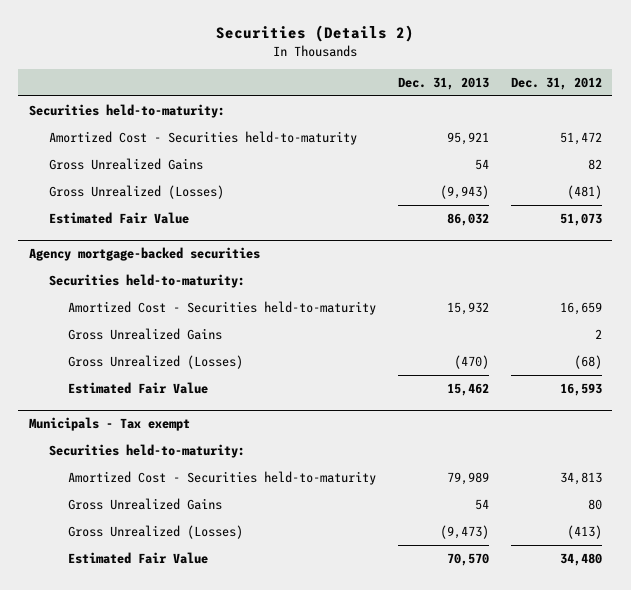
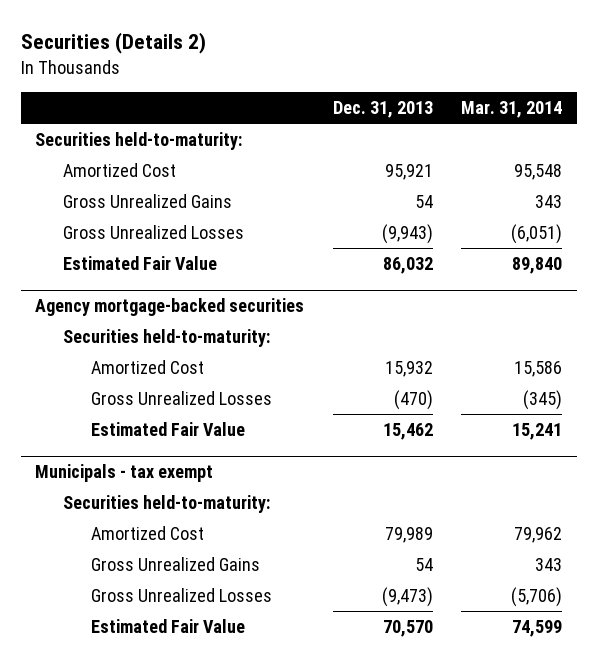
[510,76,602,90] Dec. 31, 2012 -> none
none -> [461,100,563,118] Mar. 31, 2014
[48,130,357,145] Amortized Cost - Securities held-to-maturity -> [63,163,177,178] Amortized Cost
[48,184,224,199] Gross Unrealized (Losses) -> [63,225,245,240] Gross Unrealized Losses
[68,327,223,340] Gross Unrealized Gains -> none
[68,300,377,315] Amortized Cost - Securities held-to-maturity -> [91,360,205,375] Amortized Cost
[68,354,244,369] Gross Unrealized (Losses) -> [91,391,273,406] Gross Unrealized Losses
[29,417,191,432] Municipals - Tax exempt -> [35,464,214,483] Municipals - tax exempt
[68,470,377,485] Amortized Cost - Securities held-to-maturity -> [91,526,205,541] Amortized Cost
[68,524,244,539] Gross Unrealized (Losses) -> [91,588,273,603] Gross Unrealized Losses

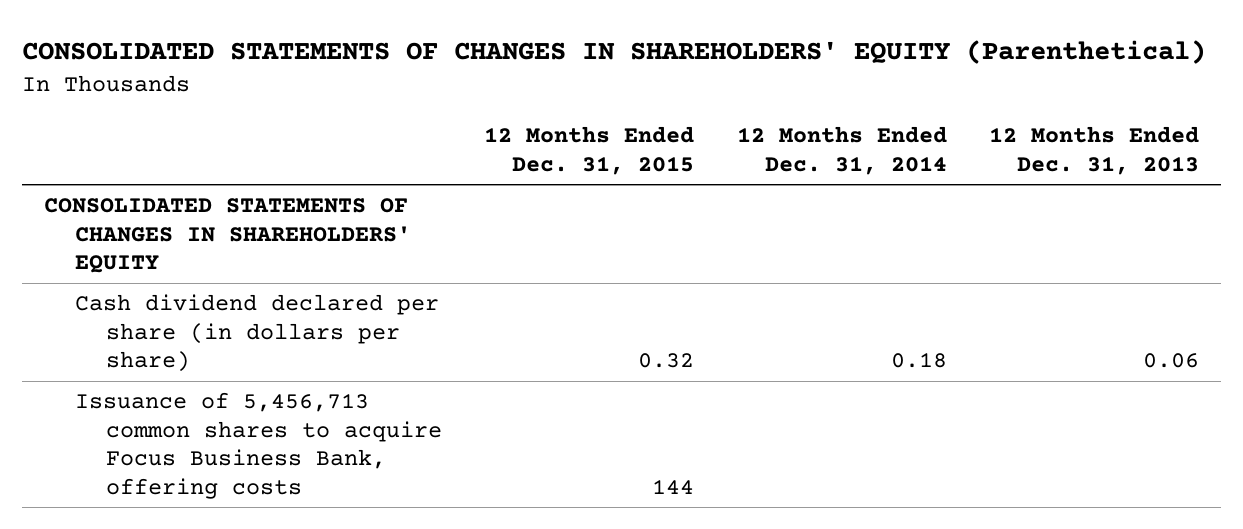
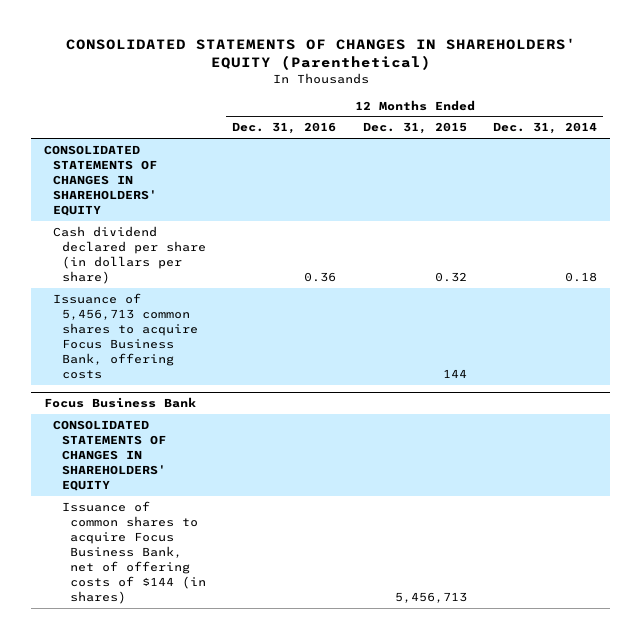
[989,126,1200,175] 12 Months Ended Dec. 31, 2013 -> none
none -> [232,122,337,135] Dec. 31, 2016
none -> [44,397,197,409] Focus Business Bank
none -> [52,419,166,491] CONSOLIDATED STATEMENTS OF CHANGES IN SHAREHOLDERS' EQUITY
none -> [61,500,207,604] Issuance of common shares to acquire Focus Business Bank, net of offering costs of $144 (in shares)

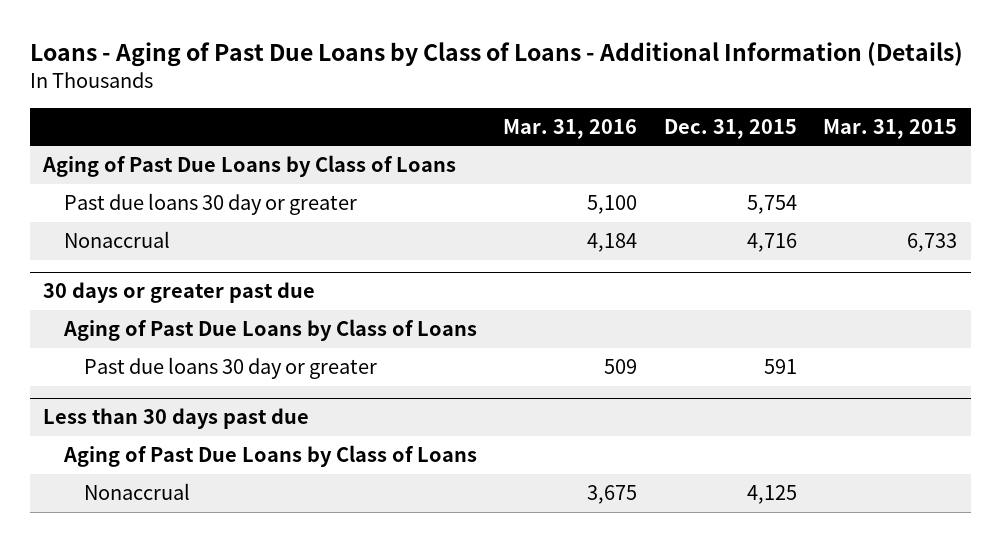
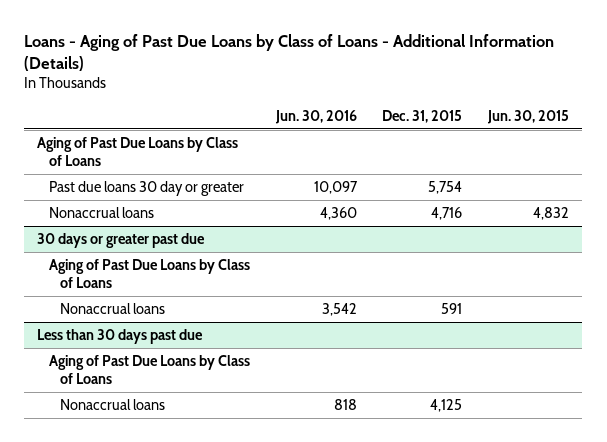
[503,118,638,139] Mar. 31, 2016 -> none
[823,118,958,139] Mar. 31, 2015 -> none
none -> [274,109,357,124] Jun. 30, 2016
none -> [487,109,570,124] Jun. 30, 2015
[63,231,170,249] Nonaccrual -> [48,207,154,219] Nonaccrual loans
[84,357,378,380] Past due loans 30 day or greater -> [59,303,165,315] Nonaccrual loans
[84,483,191,501] Nonaccrual -> [59,399,165,411] Nonaccrual loans

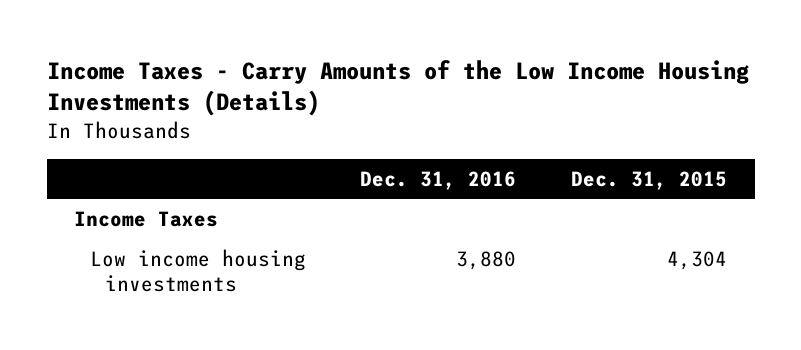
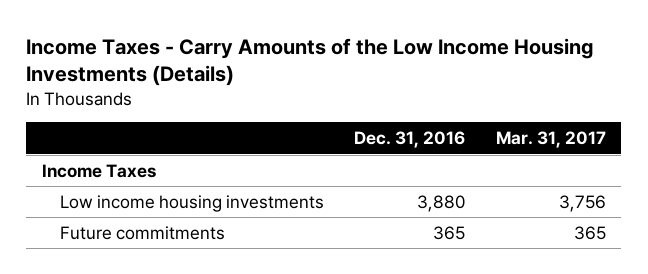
[571,170,728,190] Dec. 31, 2015 -> none
none -> [496,131,607,149] Mar. 31, 2017
none -> [59,225,225,240] Future commitments

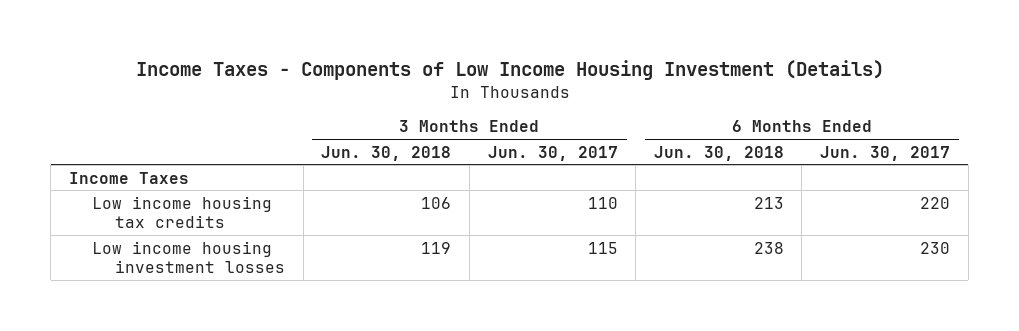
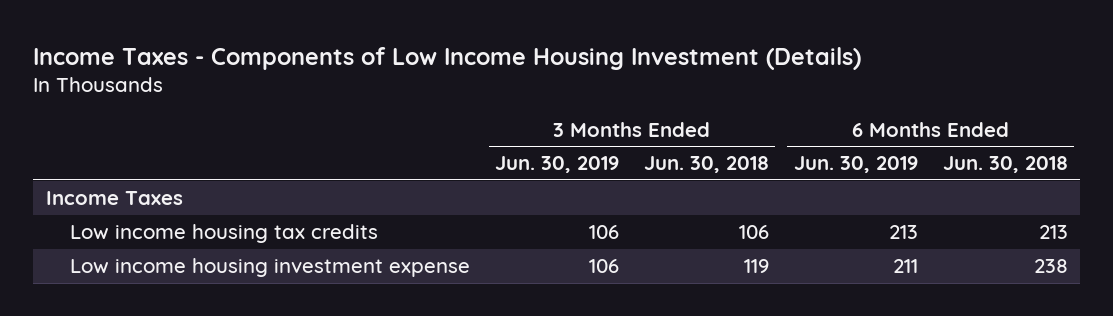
[487,145,618,161] Jun. 30, 2017 -> none
[819,145,950,161] Jun. 30, 2017 -> none
none -> [494,156,619,174] Jun. 30, 2019
none -> [793,156,918,174] Jun. 30, 2019
[92,240,286,274] Low income housing investment losses -> [69,258,470,278] Low income housing investment expense

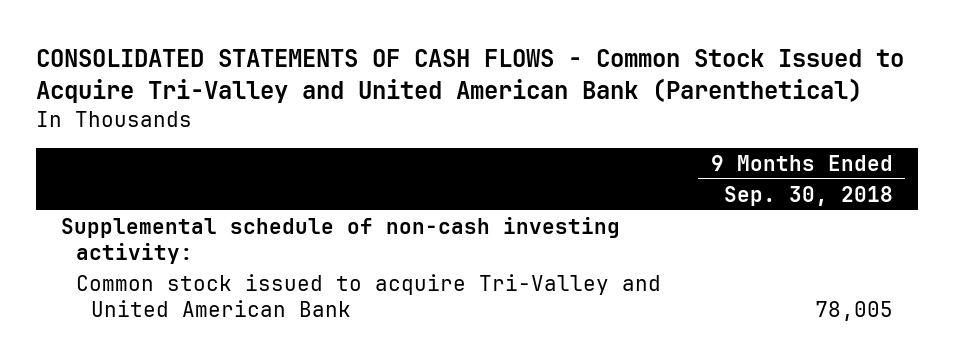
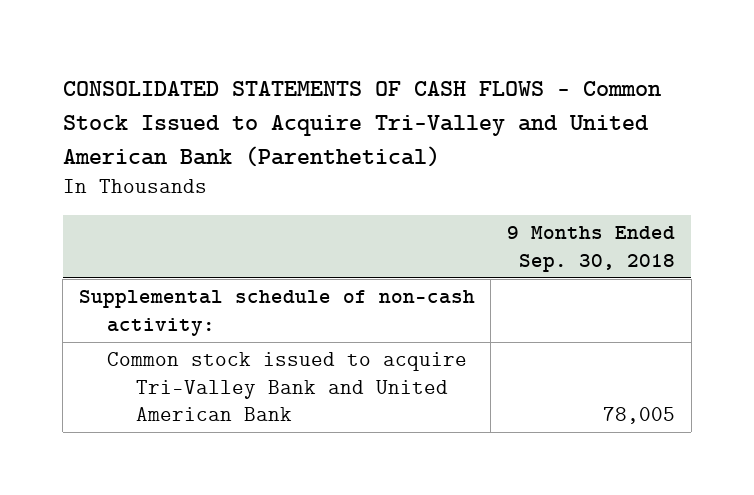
[60,217,620,264] Supplemental schedule of non-cash investing activity: -> [78,290,475,336] Supplemental schedule of non-cash activity:
[75,274,661,317] Common stock issued to acquire Tri-Valley and United American Bank -> [107,352,468,422] Common stock issued to acquire Tri-Valley Bank and United American Bank

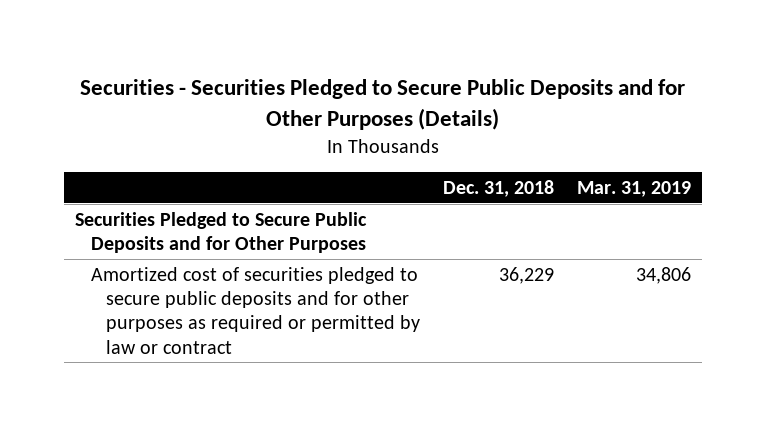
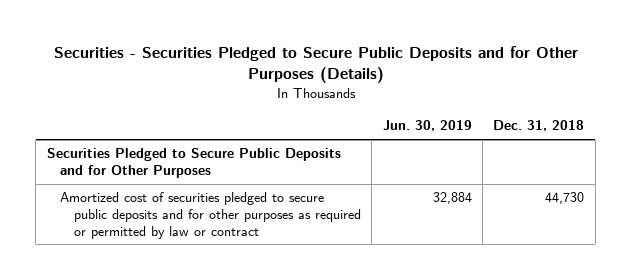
[576,181,691,198] Mar. 31, 2019 -> none
none -> [382,120,472,132] Jun. 30, 2019
[498,266,554,284] 36,229 -> [545,192,585,205] 44,730

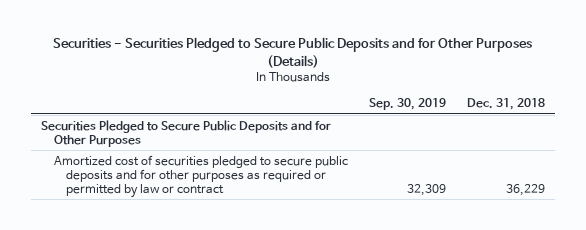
[382,120,472,132] Jun. 30, 2019 -> none
none -> [368,98,446,111] Sep. 30, 2019
[545,192,585,205] 44,730 -> [505,183,545,196] 36,229

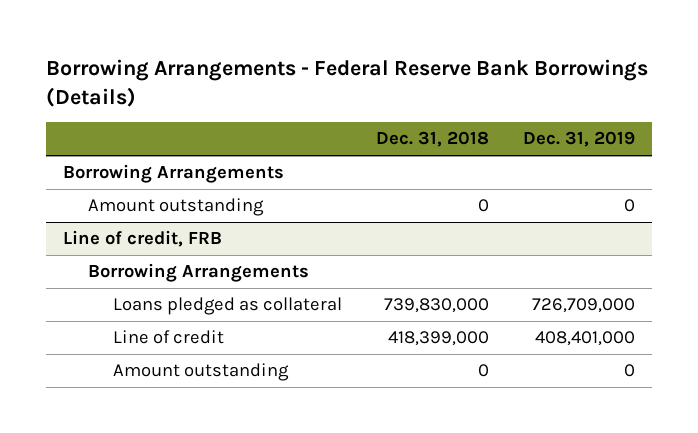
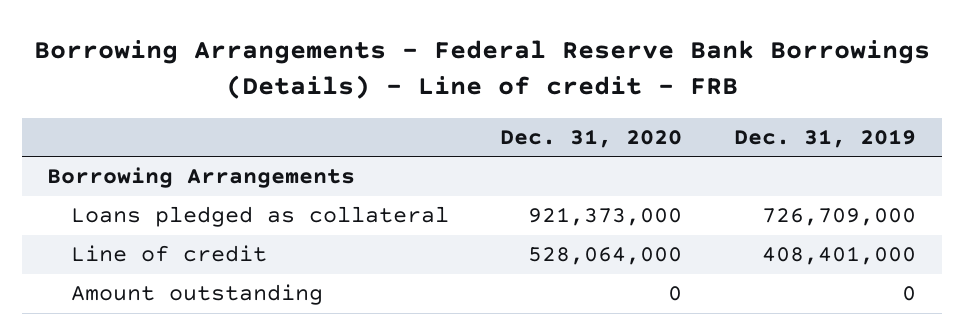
[46,58,649,107] Borrowing Arrangements - Federal Reserve Bank Borrowings (Details) -> [33,39,930,100] Borrowing Arrangements - Federal Reserve Bank Borrowings (Details) - Line of credit - FRB
[375,131,489,148] Dec. 31, 2018 -> none
none -> [500,128,683,148] Dec. 31, 2020
[87,198,264,217] Amount outstanding -> none
[63,230,223,248] Line of credit, FRB -> none
[87,263,309,283] Borrowing Arrangements -> none

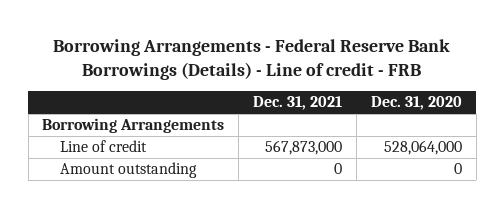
[733,128,916,148] Dec. 31, 2019 -> none
none -> [253,96,343,111] Dec. 31, 2021
[70,206,449,228] Loans pledged as collateral -> none

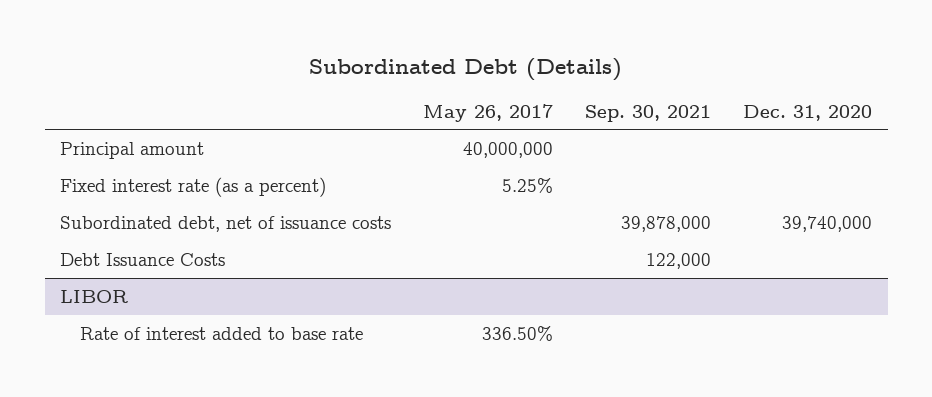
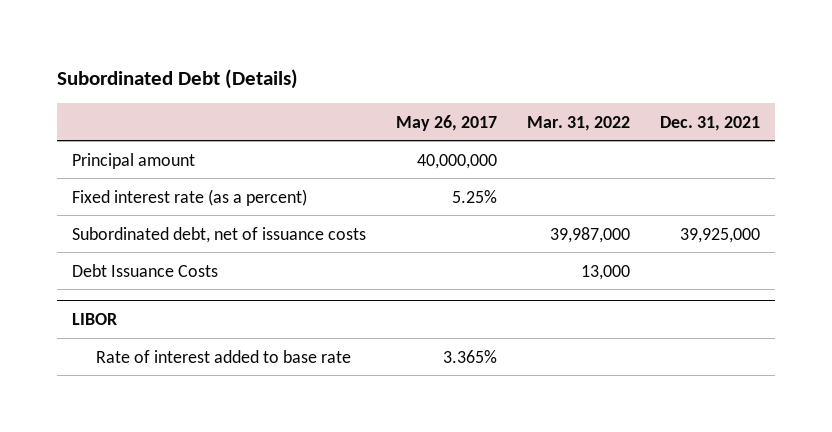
[585,104,712,122] Sep. 30, 2021 -> none
[743,104,873,121] Dec. 31, 2020 -> none
none -> [526,115,630,131] Mar. 31, 2022
none -> [660,115,761,131] Dec. 31, 2021
[482,325,554,341] 336.50% -> [442,349,497,363] 3.365%

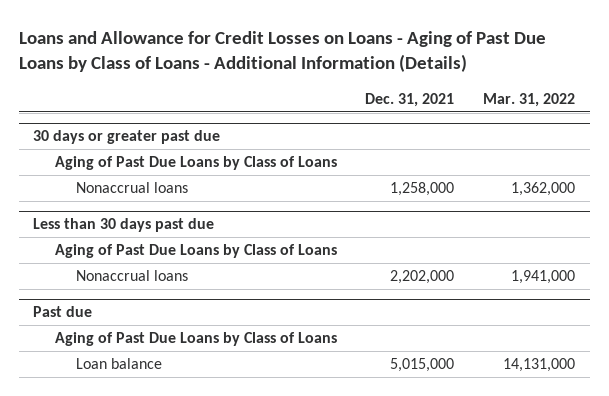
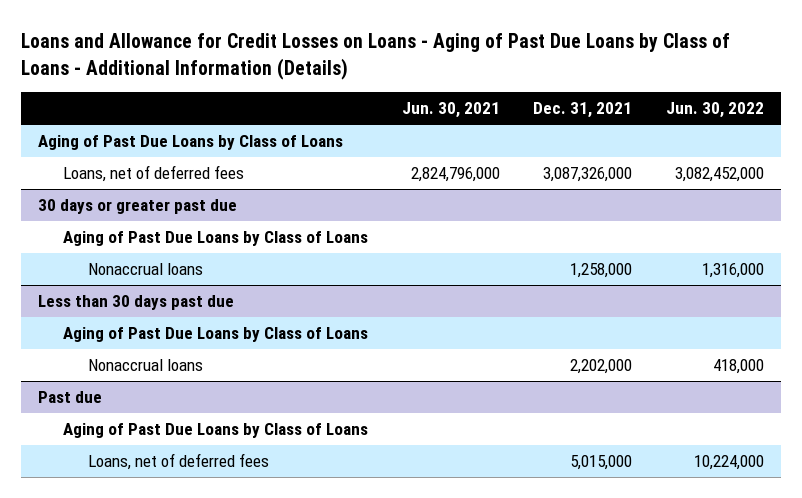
[483,92,576,107] Mar. 31, 2022 -> none
none -> [401,102,500,119] Jun. 30, 2021
none -> [666,102,765,119] Jun. 30, 2022
none -> [38,135,344,151] Aging of Past Due Loans by Class of Loans
none -> [63,165,245,183] Loans, net of deferred fees
[75,358,162,370] Loan balance -> [88,453,270,471] Loans, net of deferred fees

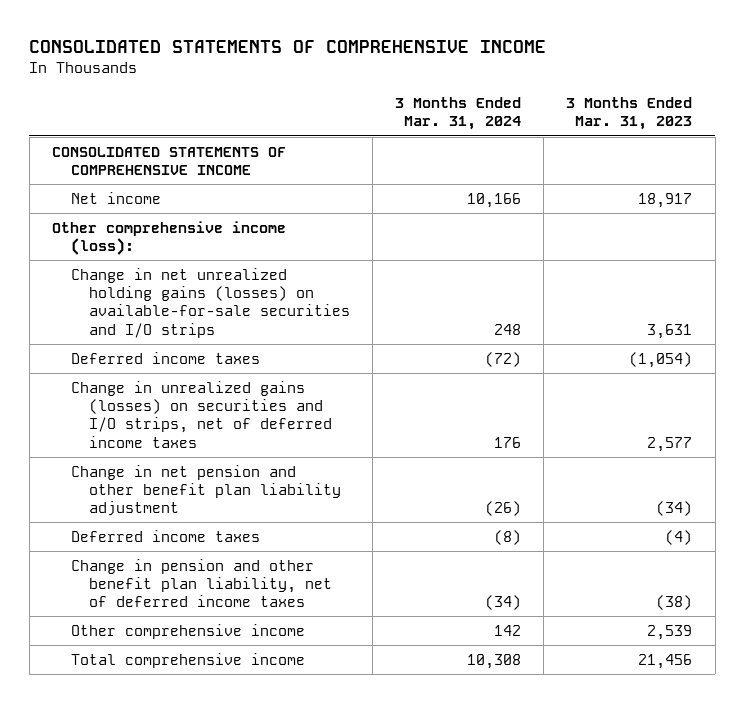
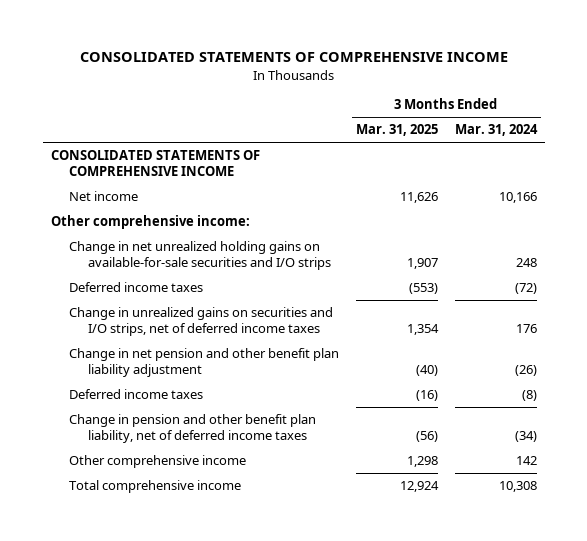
[566,97,693,131] 3 Months Ended Mar. 31, 2023 -> none
none -> [355,124,438,137] Mar. 31, 2025
[51,220,286,256] Other comprehensive income (loss): -> [50,215,250,230] Other comprehensive income:
[70,267,351,338] Change in net unrealized holding gains (losses) on available-for-sale securities and I/O strips -> [69,241,331,271] Change in net unrealized holding gains on available-for-sale securities and I/O strips
[70,380,333,448] Change in unrealized gains (losses) on securities and I/O strips, net of deferred income taxes -> [69,307,334,337] Change in unrealized gains on securities and I/O strips, net of deferred income taxes

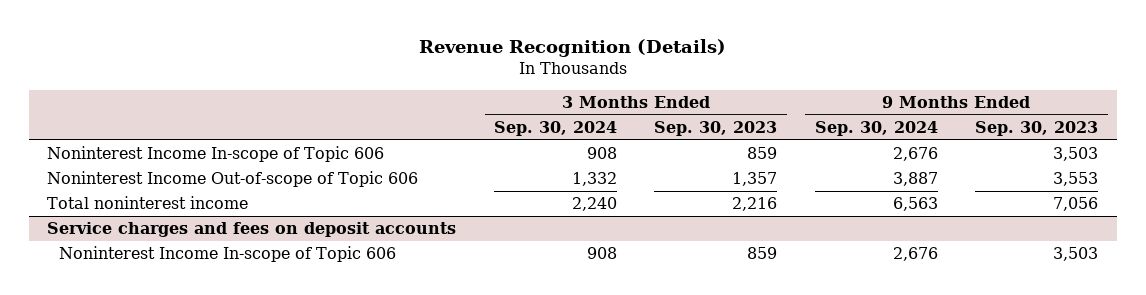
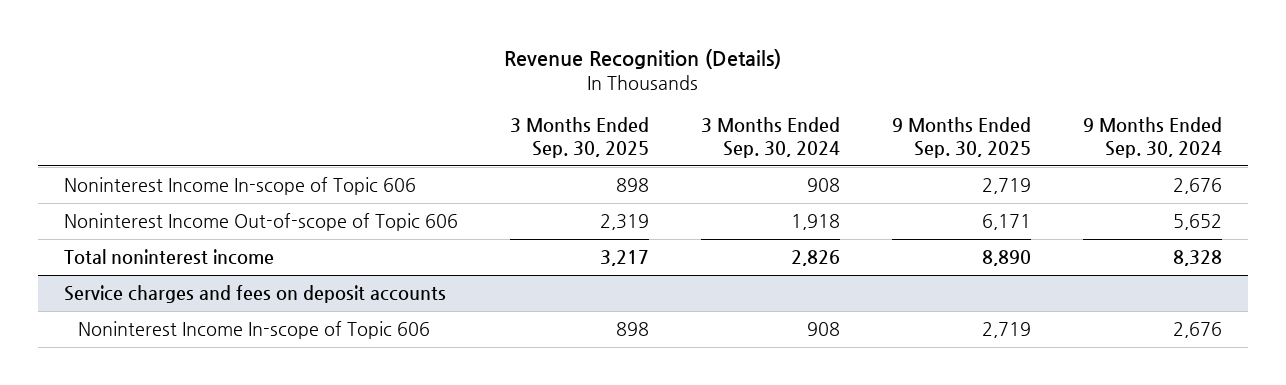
[654,120,778,136] Sep. 30, 2023 -> none
[975,120,1099,136] Sep. 30, 2023 -> none
none -> [510,116,650,158] 3 Months Ended Sep. 30, 2025
none -> [892,116,1032,158] 9 Months Ended Sep. 30, 2025
[571,172,617,187] 1,332 -> [791,214,841,231] 1,918
[892,172,938,187] 3,887 -> [1173,214,1223,231] 5,652
[571,197,617,212] 2,240 -> [791,250,841,267] 2,826
[892,197,938,212] 6,563 -> [1173,250,1223,267] 8,328

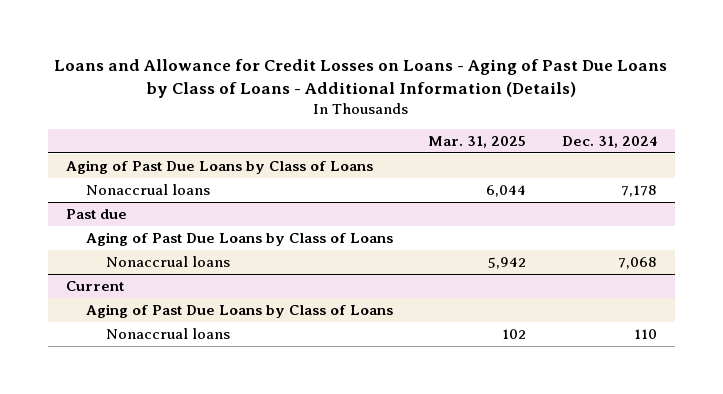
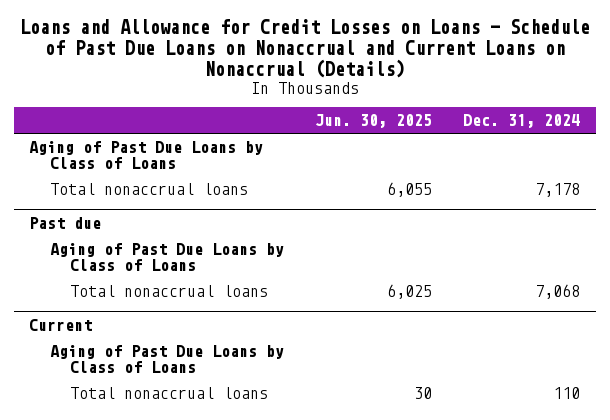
[54,58,668,99] Loans and Allowance for Credit Losses on Loans - Aging of Past Due Loans by Class of Loans - Additional Information (Details) -> [19,19,590,78] Loans and Allowance for Credit Losses on Loans - Schedule of Past Due Loans on Nonaccrual and Current Loans on Nonaccrual (Details)
[428,136,527,149] Mar. 31, 2025 -> none
none -> [315,114,433,129] Jun. 30, 2025
[85,184,210,196] Nonaccrual loans -> [49,183,248,196] Total nonaccrual loans
[105,256,230,268] Nonaccrual loans -> [70,285,269,298] Total nonaccrual loans
[105,328,230,340] Nonaccrual loans -> [70,387,269,400] Total nonaccrual loans

